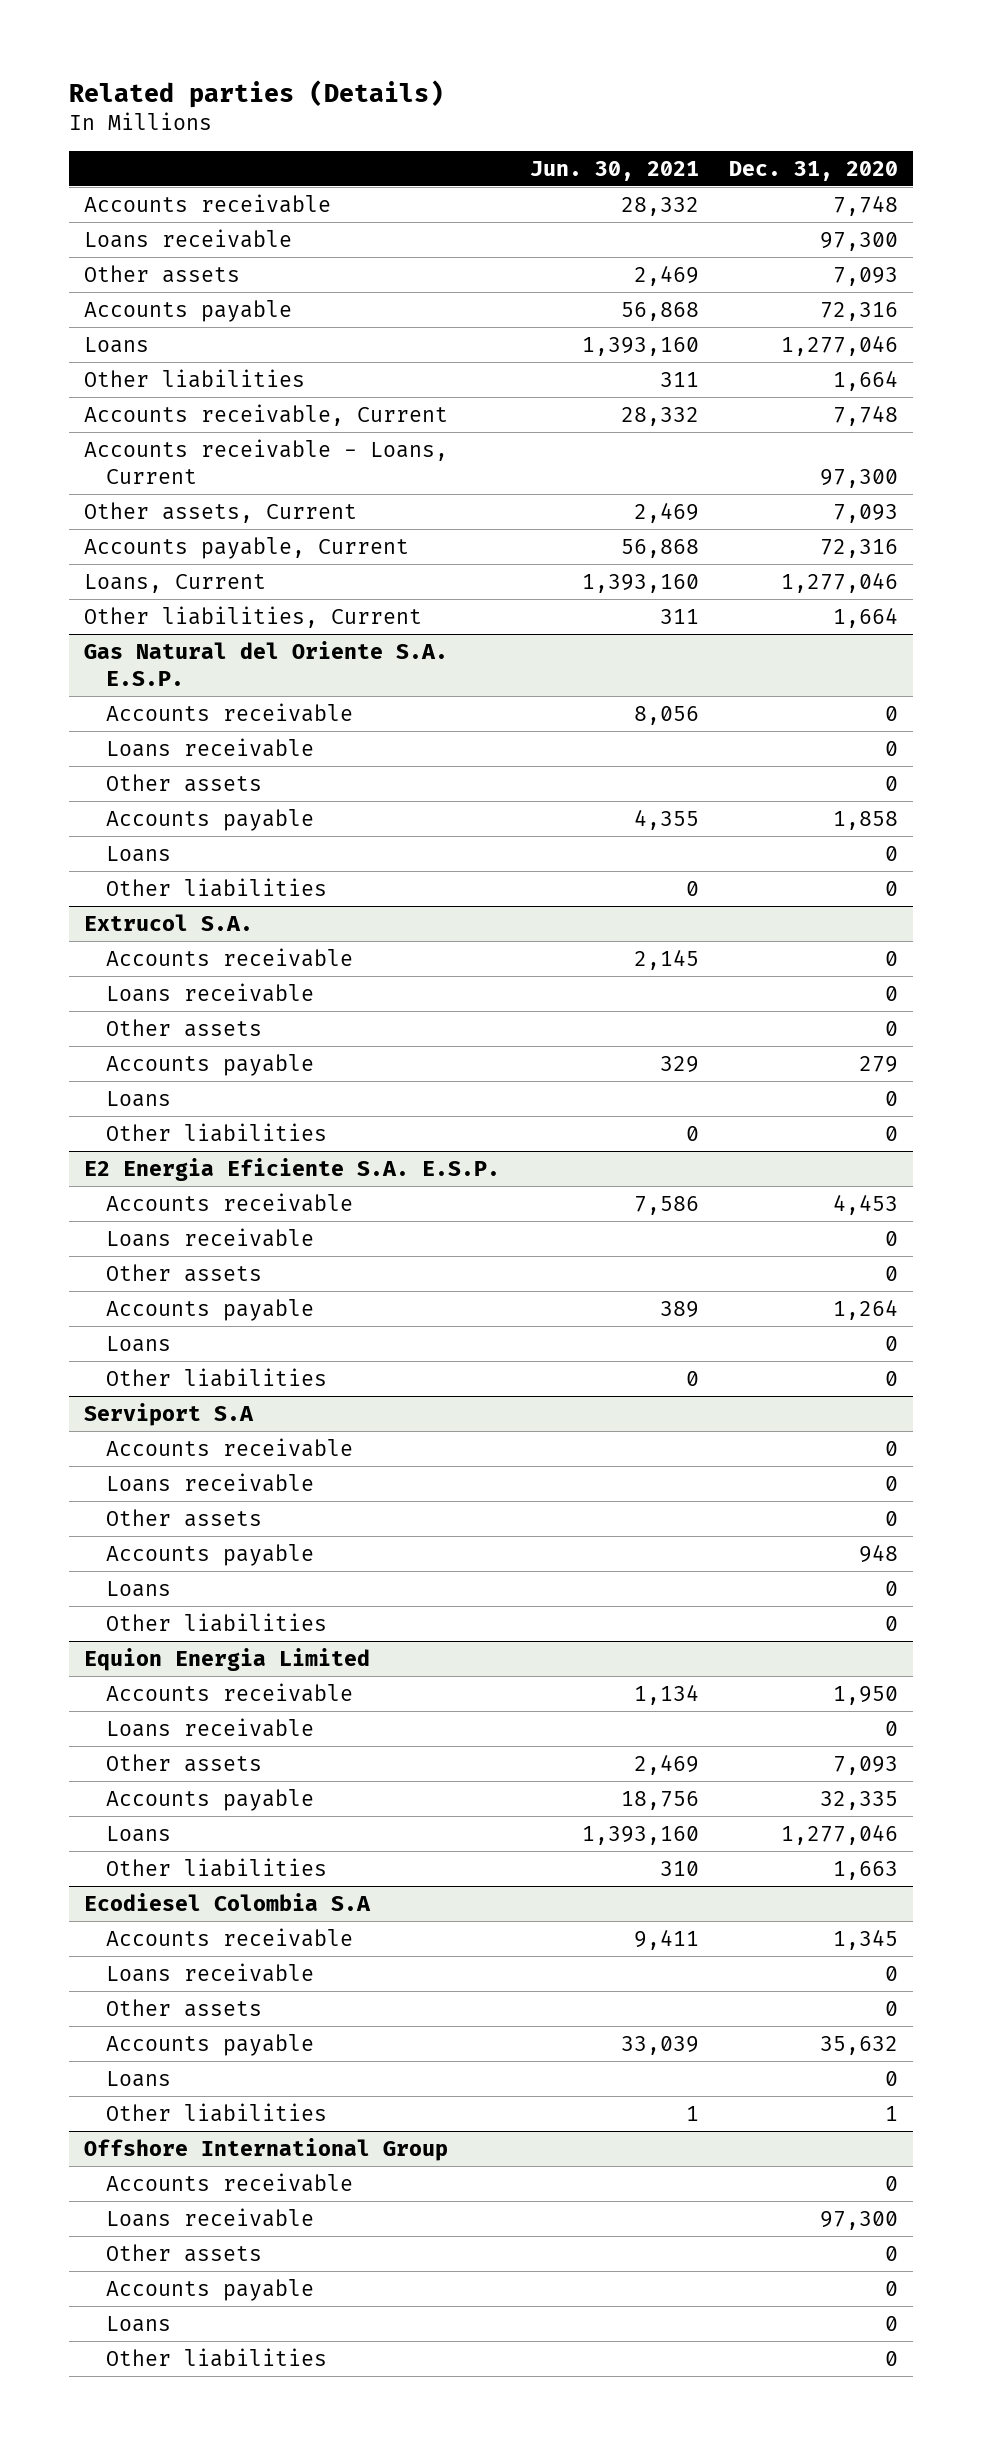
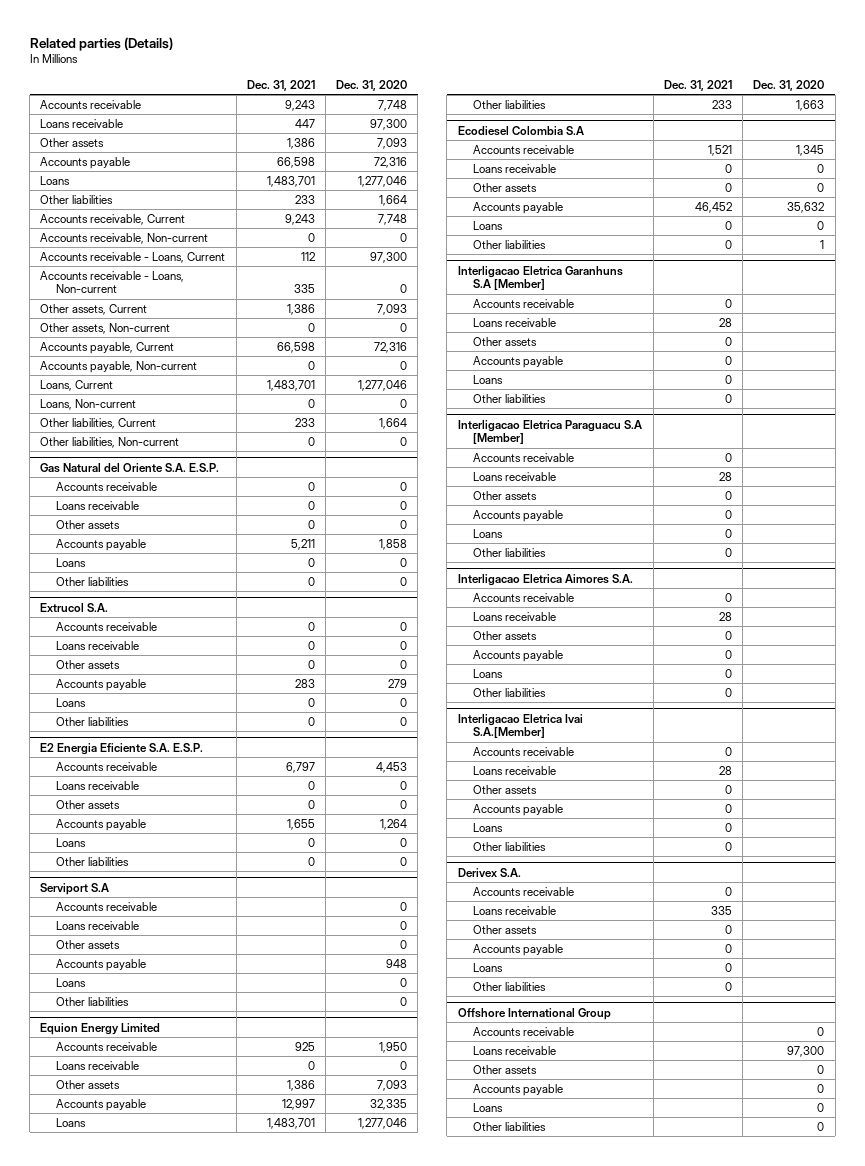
[529,161,699,182] Jun. 30, 2021 -> none
none -> [246,79,315,91] Dec. 31, 2021
none -> [40,232,209,244] Accounts receivable, Non-current
none -> [40,270,185,294] Accounts receivable - Loans, Non-current
none -> [40,322,171,334] Other assets, Non-current
none -> [40,360,198,373] Accounts payable, Non-current
none -> [40,398,137,410] Loans, Non-current
none -> [40,436,180,448] Other liabilities, Non-current
[83,1647,370,1671] Equion Energia Limited -> [40,1022,161,1035] Equion Energy Limited
none -> [457,265,623,291] Interligacao Eletrica Garanhuns S.A [Member]
none -> [473,298,575,308] Accounts receivable
none -> [473,317,557,327] Loans receivable
none -> [473,336,538,346] Other assets
none -> [473,355,564,368] Accounts payable
none -> [473,374,504,384] Loans
none -> [473,393,547,403] Other liabilities
none -> [457,419,642,445] Interligacao Eletrica Paraguacu S.A [Member]
none -> [473,452,575,462] Accounts receivable
none -> [473,471,557,481] Loans receivable
none -> [473,490,538,500] Other assets
none -> [473,509,564,522] Accounts payable
none -> [473,528,504,538] Loans
none -> [473,547,547,557] Other liabilities
none -> [457,573,633,586] Interligacao Eletrica Aimores S.A.
none -> [473,592,575,602] Accounts receivable
none -> [473,611,557,621] Loans receivable
none -> [473,630,538,640] Other assets
none -> [473,649,564,662] Accounts payable
none -> [473,668,504,678] Loans
none -> [473,687,547,697] Other liabilities
none -> [457,713,583,739] Interligacao Eletrica Ivai S.A.[Member]
none -> [473,746,575,756] Accounts receivable
none -> [473,765,557,775] Loans receivable
none -> [473,784,538,794] Other assets
none -> [473,803,564,816] Accounts payable
none -> [473,822,504,832] Loans
none -> [473,841,547,851] Other liabilities
none -> [457,867,521,877] Derivex S.A.
none -> [473,886,575,896] Accounts receivable
none -> [473,905,557,915] Loans receivable
none -> [473,924,538,934] Other assets
none -> [473,943,564,956] Accounts payable
none -> [473,962,504,972] Loans
none -> [473,981,547,991] Other liabilities

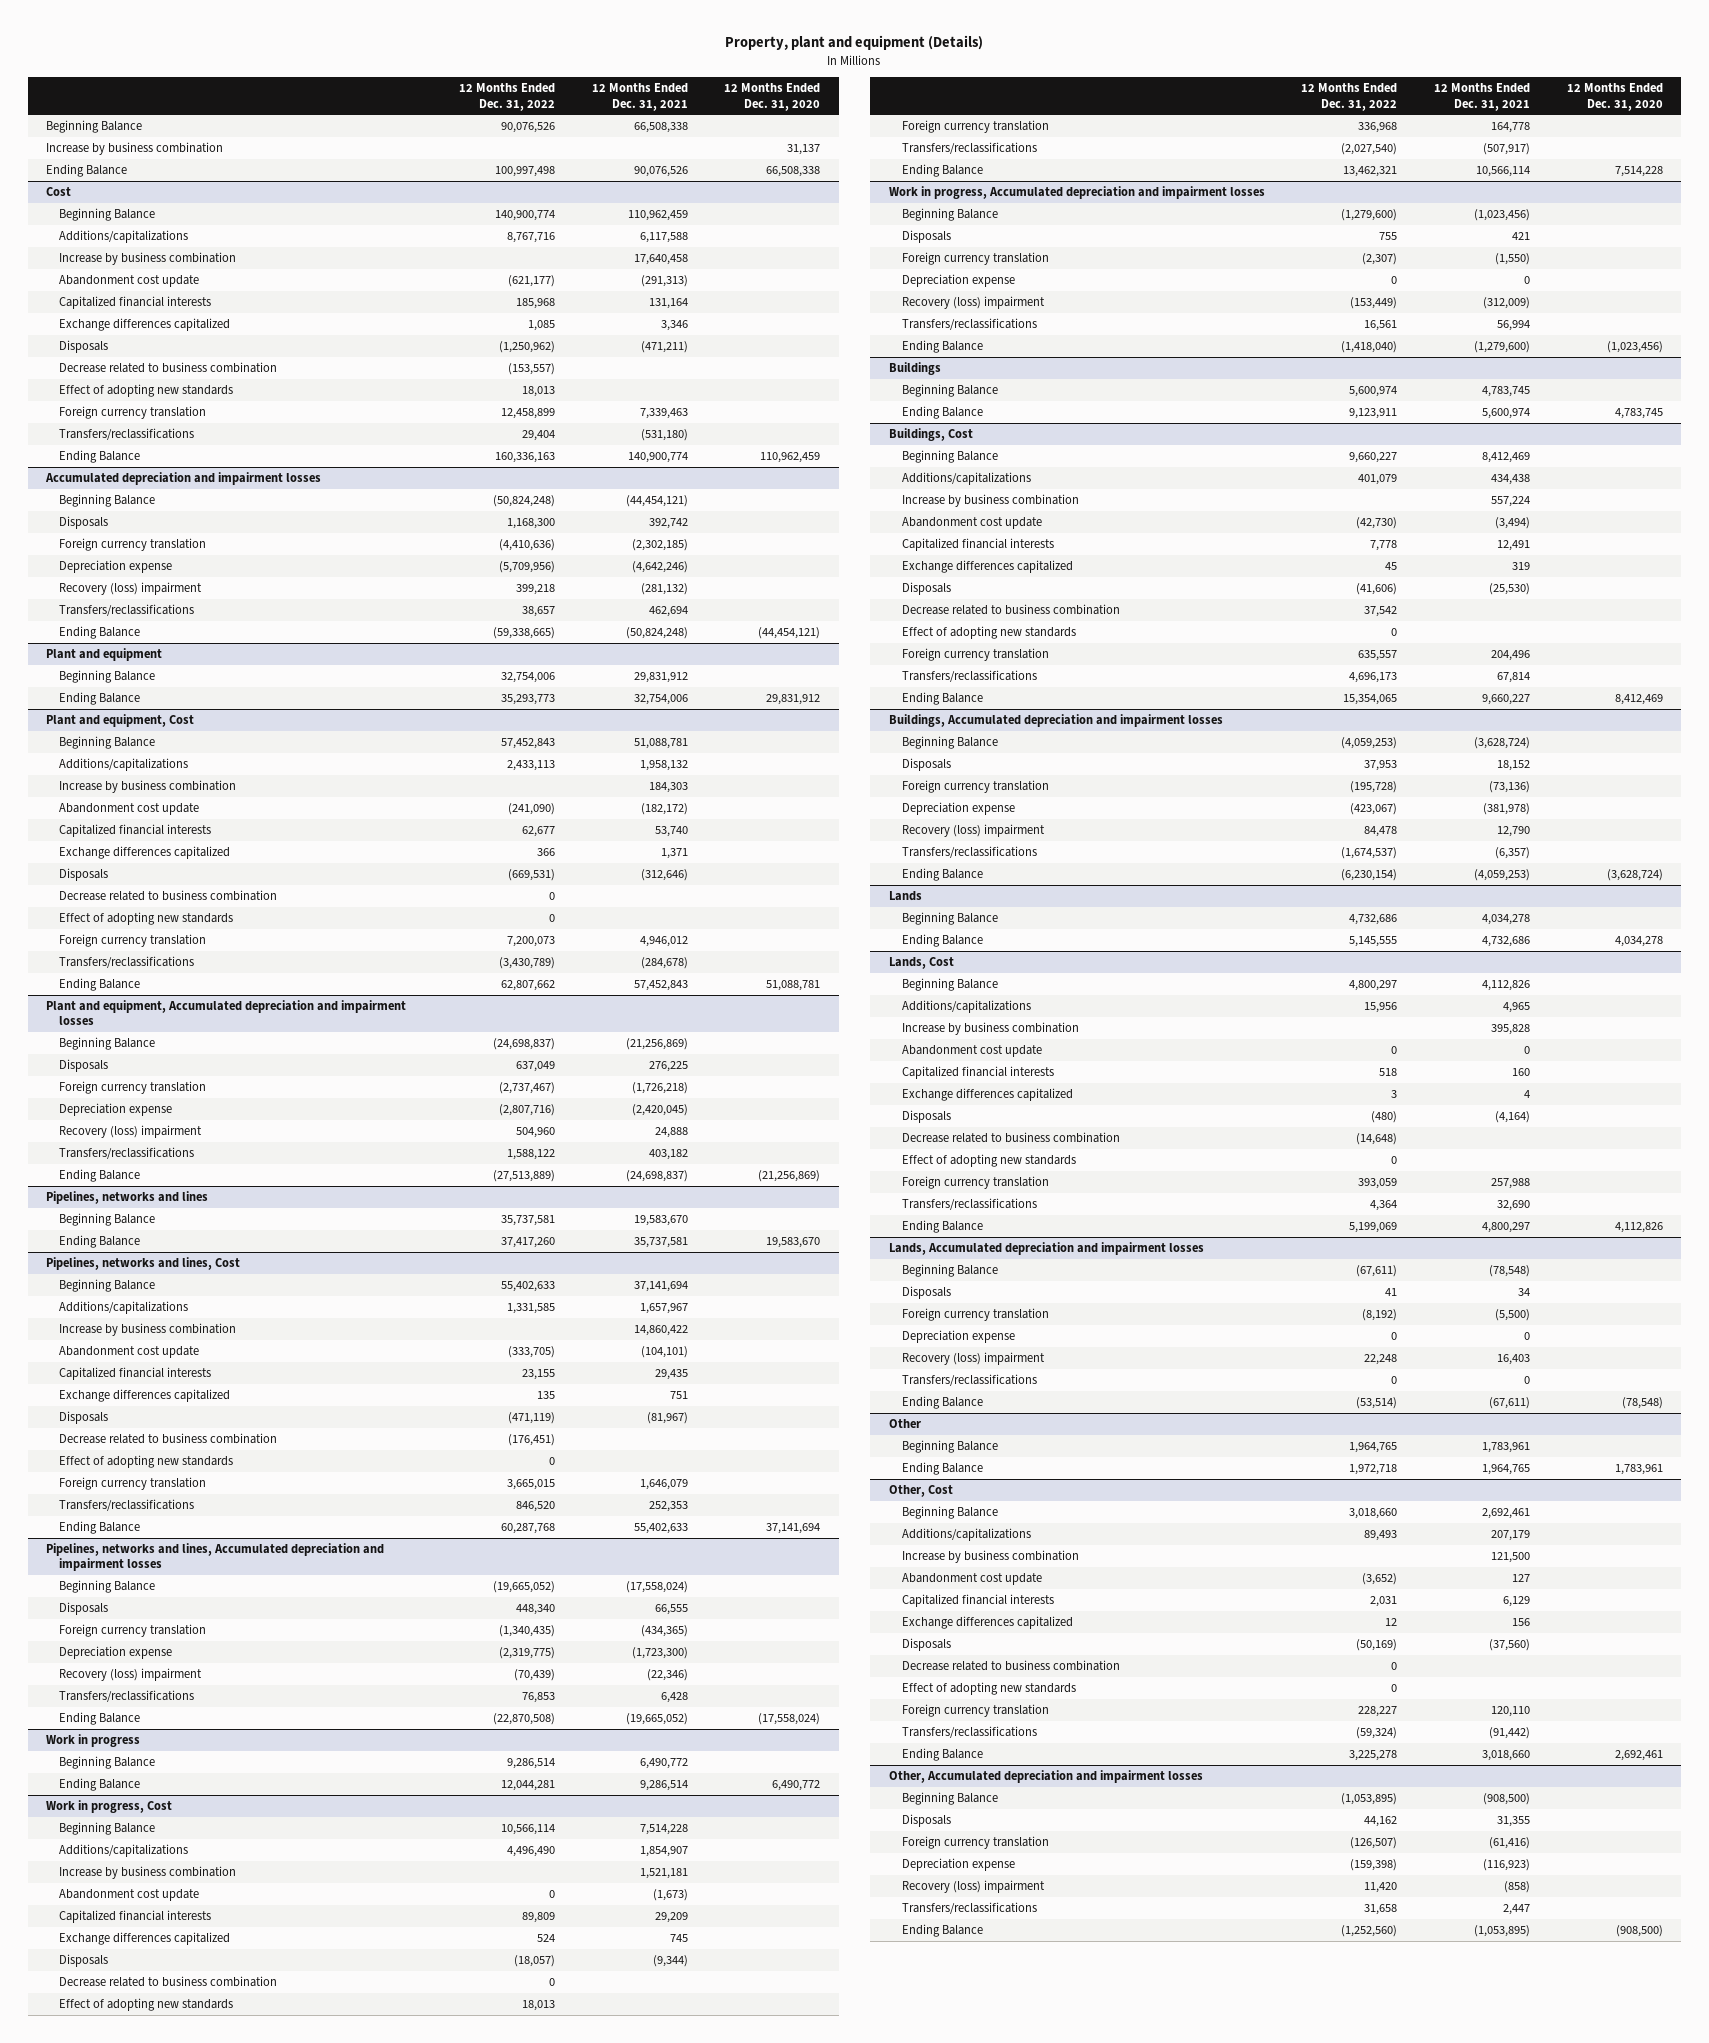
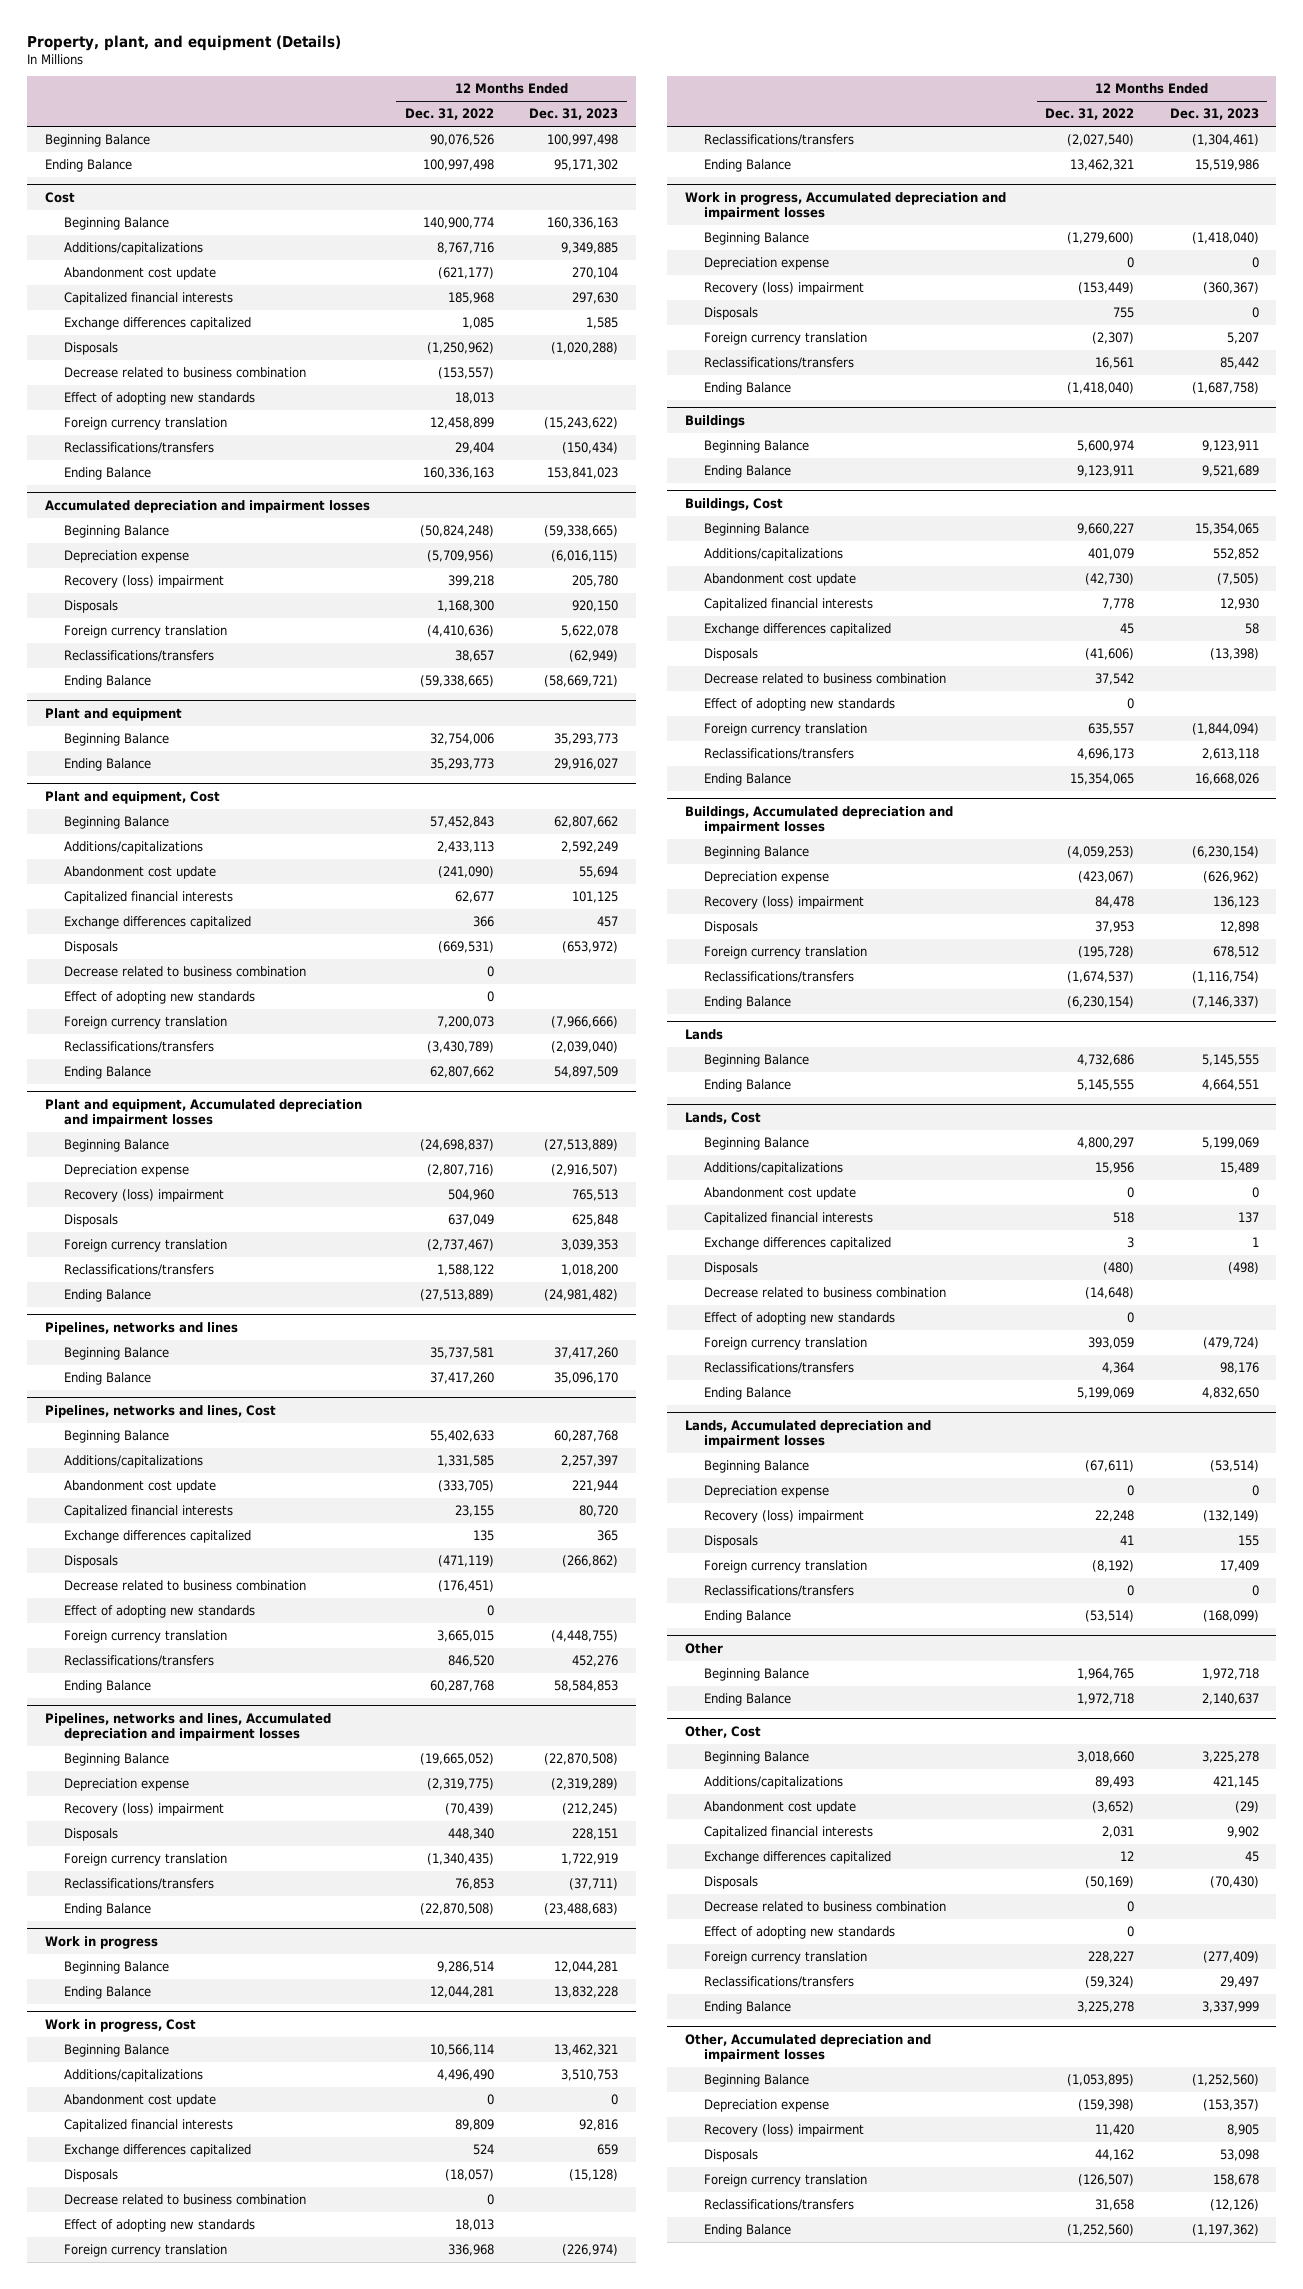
[725,35,984,51] Property, plant and equipment (Details) -> [27,34,342,51] Property, plant, and equipment (Details)
[591,83,688,111] 12 Months Ended Dec. 31, 2021 -> none
[724,83,821,111] 12 Months Ended Dec. 31, 2020 -> none
none -> [529,108,619,121] Dec. 31, 2023
[46,142,224,156] Increase by business combination -> none
[59,252,237,266] Increase by business combination -> none
[59,428,195,441] Transfers/reclassifications -> [63,442,214,455] Reclassifications/transfers
[59,516,109,530] Disposals -> [63,600,118,614] Disposals
[59,538,207,552] Foreign currency translation -> [63,625,227,639] Foreign currency translation
[59,604,195,617] Transfers/reclassifications -> [63,650,214,663] Reclassifications/transfers
[59,780,237,794] Increase by business combination -> none
[59,956,195,969] Transfers/reclassifications -> [63,1041,214,1054] Reclassifications/transfers
[59,1059,109,1073] Disposals -> [63,1214,118,1228] Disposals
[59,1081,207,1095] Foreign currency translation -> [63,1239,227,1253] Foreign currency translation
[59,1147,195,1160] Transfers/reclassifications -> [63,1264,214,1277] Reclassifications/transfers
[59,1323,237,1337] Increase by business combination -> none
[59,1499,195,1512] Transfers/reclassifications -> [63,1655,214,1668] Reclassifications/transfers
[59,1602,109,1616] Disposals -> [63,1828,118,1842] Disposals
[59,1624,207,1638] Foreign currency translation -> [63,1853,227,1867] Foreign currency translation
[59,1690,195,1703] Transfers/reclassifications -> [63,1878,214,1891] Reclassifications/transfers
[59,1866,237,1880] Increase by business combination -> none
[901,142,1037,155] Transfers/reclassifications -> [704,134,855,147] Reclassifications/transfers
[901,230,951,244] Disposals -> [704,307,759,321] Disposals
[901,252,1049,266] Foreign currency translation -> [704,332,868,346] Foreign currency translation
[901,318,1037,331] Transfers/reclassifications -> [704,357,855,370] Reclassifications/transfers
[901,494,1079,508] Increase by business combination -> none
[901,670,1037,683] Transfers/reclassifications -> [704,748,855,761] Reclassifications/transfers
[901,758,951,772] Disposals -> [704,921,759,935] Disposals
[901,780,1049,794] Foreign currency translation -> [704,946,868,960] Foreign currency translation
[901,846,1037,859] Transfers/reclassifications -> [704,971,855,984] Reclassifications/transfers
[901,1022,1079,1036] Increase by business combination -> none
[901,1198,1037,1211] Transfers/reclassifications -> [704,1362,855,1375] Reclassifications/transfers
[901,1286,951,1300] Disposals -> [704,1535,759,1549] Disposals
[901,1308,1049,1322] Foreign currency translation -> [704,1560,868,1574] Foreign currency translation
[901,1374,1037,1387] Transfers/reclassifications -> [704,1585,855,1598] Reclassifications/transfers
[901,1550,1079,1564] Increase by business combination -> none
[901,1726,1037,1739] Transfers/reclassifications -> [704,1976,855,1989] Reclassifications/transfers
[901,1814,951,1828] Disposals -> [704,2149,759,2163] Disposals
[901,1836,1049,1850] Foreign currency translation -> [704,2174,868,2188] Foreign currency translation
[901,1902,1037,1915] Transfers/reclassifications -> [704,2199,855,2212] Reclassifications/transfers

